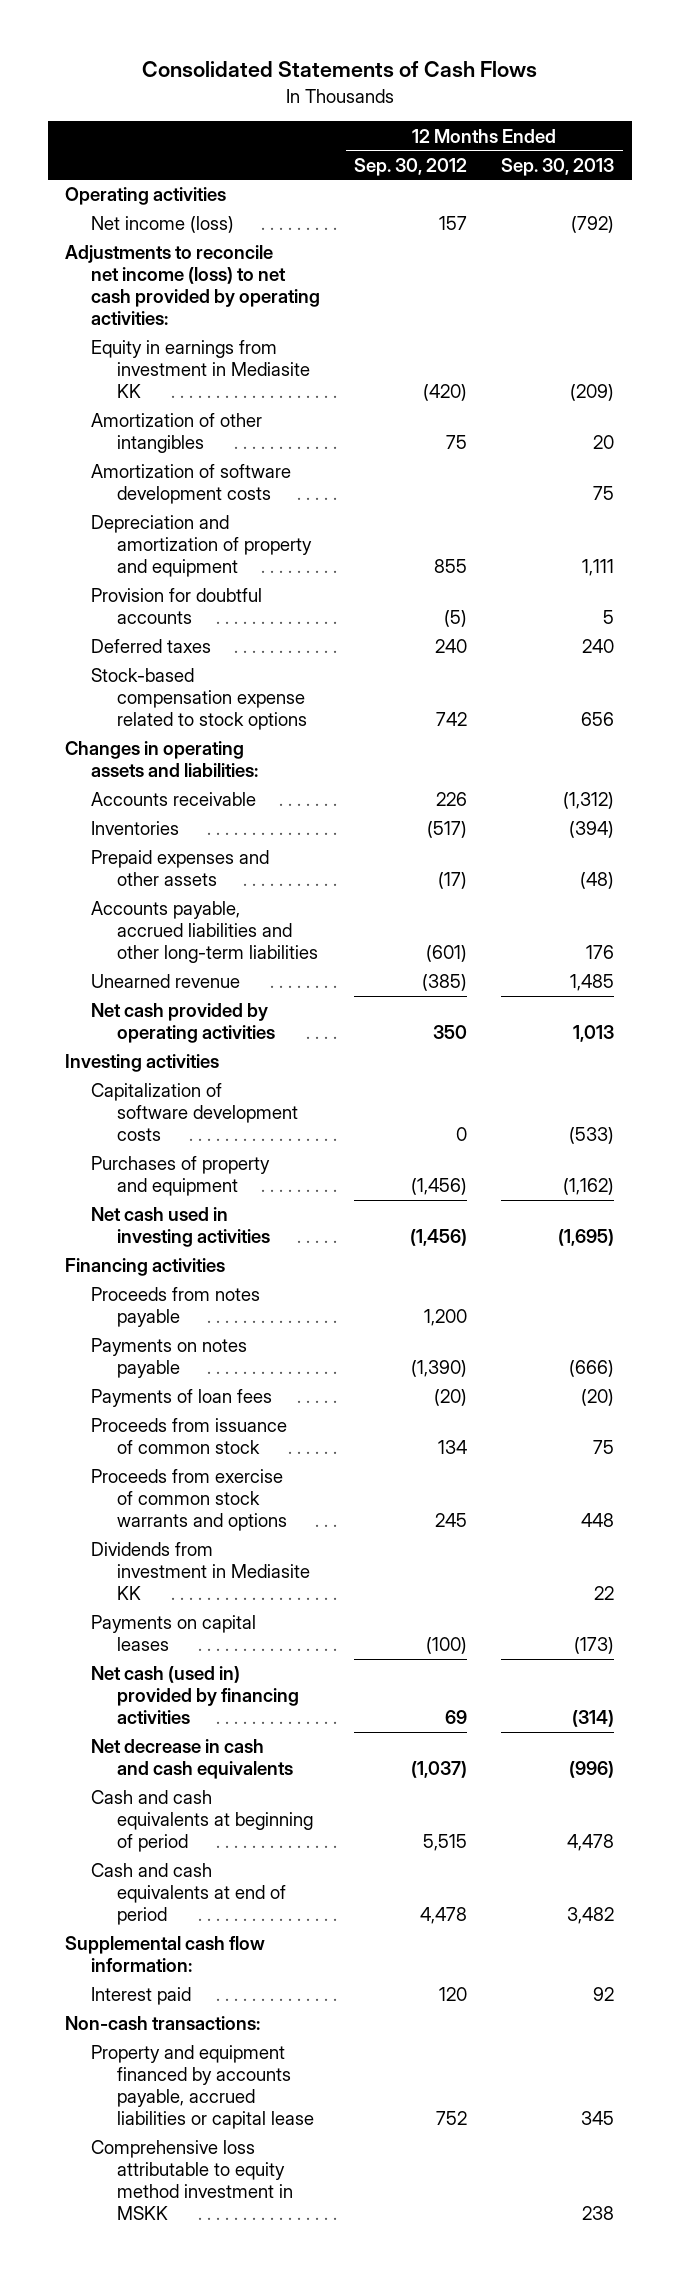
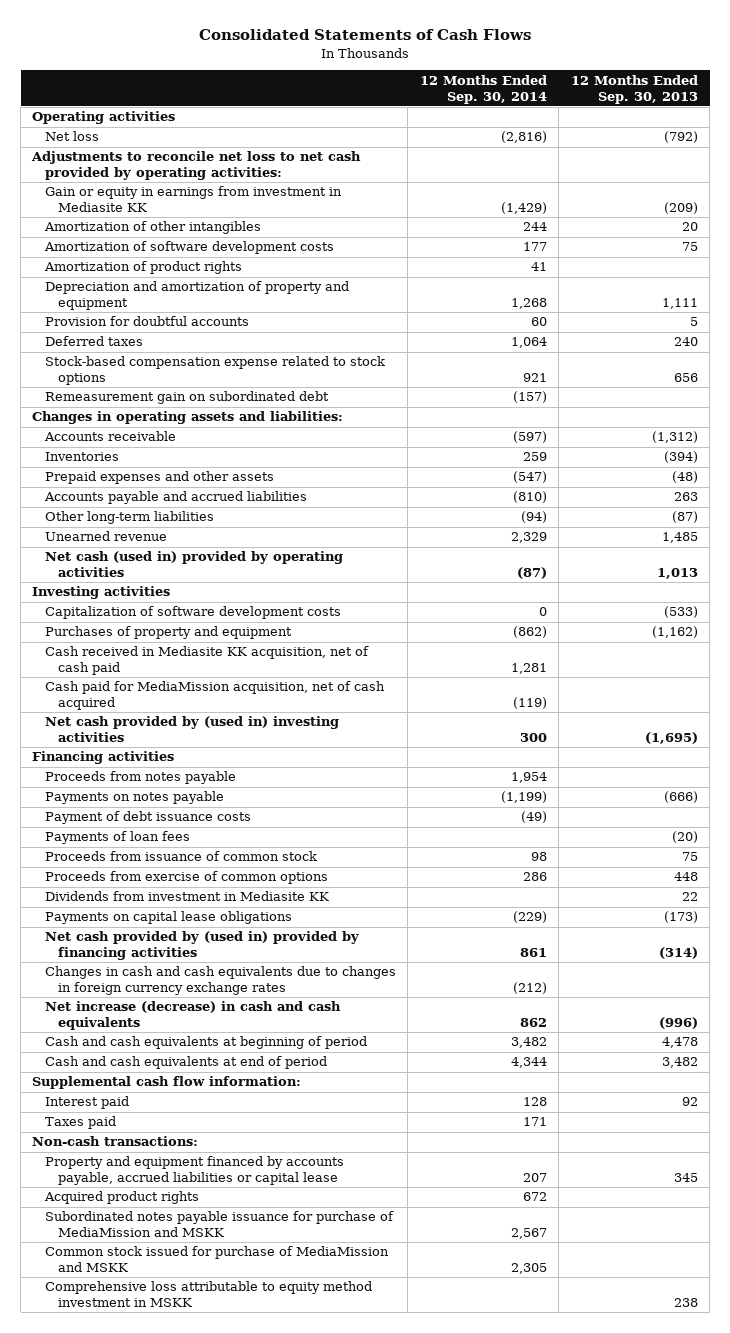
[354,157,468,176] Sep. 30, 2012 -> none
none -> [419,74,547,104] 12 Months Ended Sep. 30, 2014
[91,216,235,234] Net income (loss) -> [45,131,100,142] Net loss
[65,245,321,326] Adjustments to reconcile net income (loss) to net cash provided by operating activities: -> [31,151,362,181] Adjustments to reconcile net loss to net cash provided by operating activities:
[91,340,311,399] Equity in earnings from investment in Mediasite KK -> [45,186,343,213] Gain or equity in earnings from investment in Mediasite KK
none -> [44,261,243,275] Amortization of product rights
none -> [45,391,330,405] Remeasurement gain on subordinated debt
[91,901,319,964] Accounts payable, accrued liabilities and other long-term liabilities -> [44,491,308,505] Accounts payable and accrued liabilities
[586,945,615,960] 176 -> [673,492,698,502] 263
none -> [45,511,215,525] Other long-term liabilities
[91,1003,276,1044] Net cash provided by operating activities -> [45,551,344,578] Net cash (used in) provided by operating activities
none -> [45,646,370,676] Cash received in Mediasite KK acquisition, net of cash paid
none -> [45,681,386,711] Cash paid for MediaMission acquisition, net of cash acquired
[91,1207,271,1248] Net cash used in investing activities -> [45,716,340,743] Net cash provided by (used in) investing activities
none -> [45,811,252,825] Payment of debt issuance costs
[91,1469,288,1532] Proceeds from exercise of common stock warrants and options -> [45,871,329,885] Proceeds from exercise of common options
[91,1615,257,1652] Payments on capital leases -> [45,911,293,925] Payments on capital lease obligations
[91,1666,300,1725] Net cash (used in) provided by financing activities -> [45,931,360,961] Net cash provided by (used in) provided by financing activities
none -> [45,966,397,996] Changes in cash and cash equivalents due to changes in foreign currency exchange rates
[91,1739,294,1780] Net decrease in cash and cash equivalents -> [45,1001,342,1031] Net increase (decrease) in cash and cash equivalents
none -> [45,1116,117,1130] Taxes paid
none -> [44,1191,200,1205] Acquired product rights
none -> [45,1211,395,1238] Subordinated notes payable issuance for purchase of MediaMission and MSKK
none -> [45,1246,390,1273] Common stock issued for purchase of MediaMission and MSKK

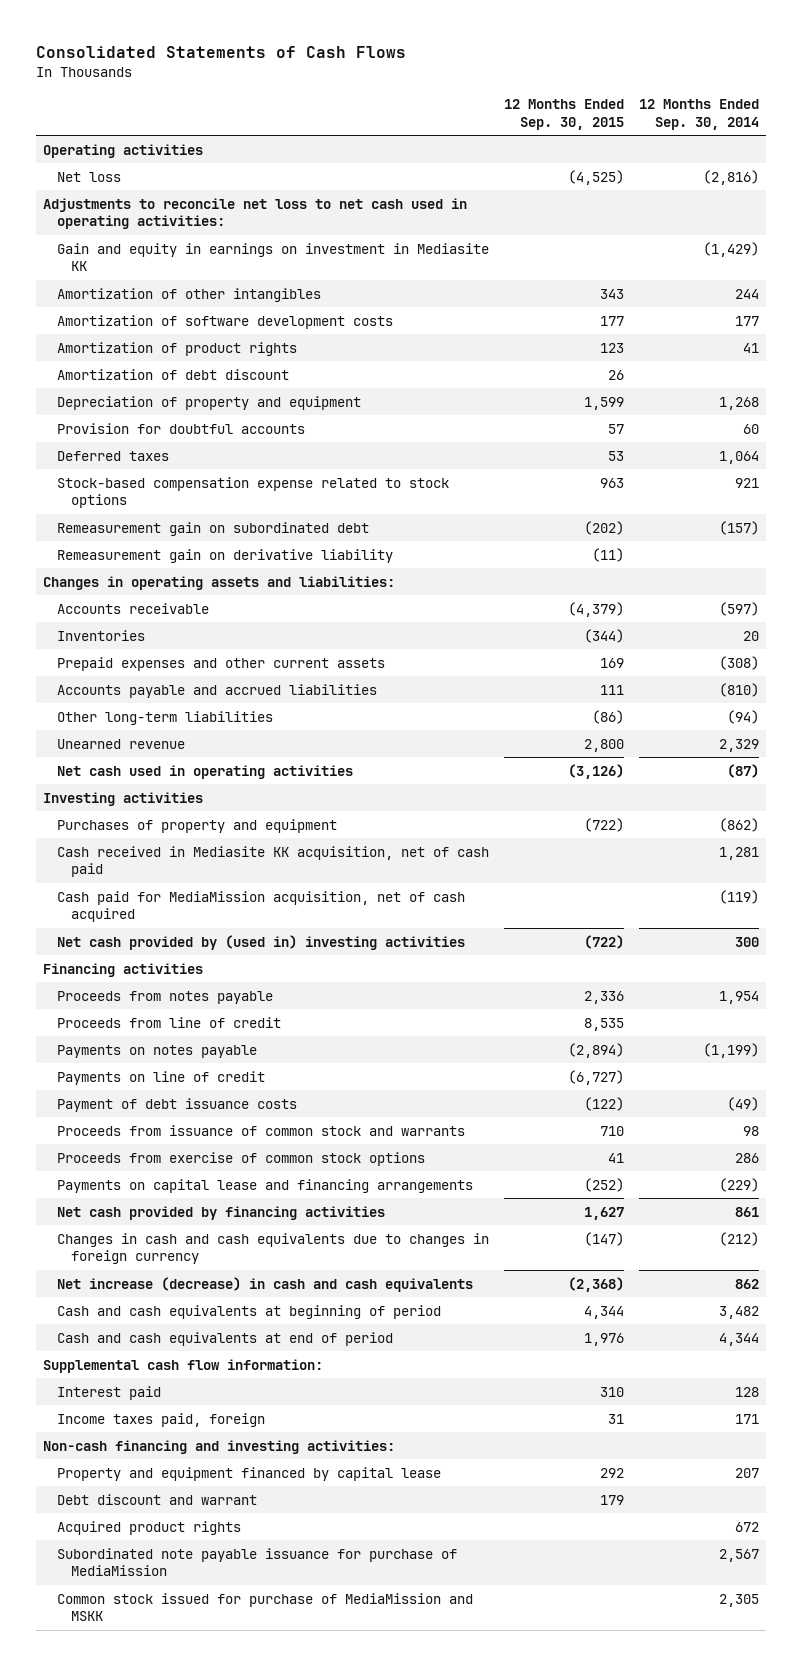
[570,74,698,104] 12 Months Ended Sep. 30, 2013 -> none
none -> [504,99,625,131] 12 Months Ended Sep. 30, 2015
[31,151,362,181] Adjustments to reconcile net loss to net cash provided by operating activities: -> [43,197,468,230] Adjustments to reconcile net loss to net cash used in operating activities:
[45,186,343,213] Gain or equity in earnings from investment in Mediasite KK -> [57,242,490,272] Gain and equity in earnings on investment in Mediasite KK
none -> [57,368,290,380] Amortization of debt discount
[45,281,350,311] Depreciation and amortization of property and equipment -> [57,395,362,410] Depreciation of property and equipment
none -> [57,548,394,563] Remeasurement gain on derivative liability
[522,452,547,462] 259 -> [742,630,759,641] 20
[45,471,275,485] Prepaid expenses and other assets -> [57,656,386,671] Prepaid expenses and other current assets
[512,471,547,484] (547) -> [718,655,759,670] (308)
[45,551,344,578] Net cash (used in) provided by operating activities -> [57,764,354,779] Net cash used in operating activities
[45,606,342,620] Capitalization of software development costs -> none
none -> [57,1016,282,1028] Proceeds from line of credit
none -> [57,1070,266,1085] Payments on line of credit
[45,831,191,845] Payments of loan fees -> none
[45,891,330,902] Dividends from investment in Mediasite KK -> none
[45,851,318,862] Proceeds from issuance of common stock -> [57,1124,466,1136] Proceeds from issuance of common stock and warrants
[45,871,329,885] Proceeds from exercise of common options -> [57,1151,426,1166] Proceeds from exercise of common stock options
[45,911,293,925] Payments on capital lease obligations -> [57,1178,474,1193] Payments on capital lease and financing arrangements
[45,931,360,961] Net cash provided by (used in) provided by financing activities -> [57,1205,386,1220] Net cash provided by financing activities
[45,966,397,996] Changes in cash and cash equivalents due to changes in foreign currency exchange rates -> [57,1232,490,1265] Changes in cash and cash equivalents due to changes in foreign currency
[45,1116,117,1130] Taxes paid -> [57,1412,266,1427] Income taxes paid, foreign
[32,1136,199,1147] Non-cash transactions: -> [43,1439,396,1454] Non-cash financing and investing activities:
[45,1156,345,1186] Property and equipment financed by accounts payable, accrued liabilities or capital lease -> [57,1466,442,1481] Property and equipment financed by capital lease
none -> [57,1493,258,1505] Debt discount and warrant
[45,1211,395,1238] Subordinated notes payable issuance for purchase of MediaMission and MSKK -> [57,1547,458,1577] Subordinated note payable issuance for purchase of MediaMission
[45,1281,373,1308] Comprehensive loss attributable to equity method investment in MSKK -> none

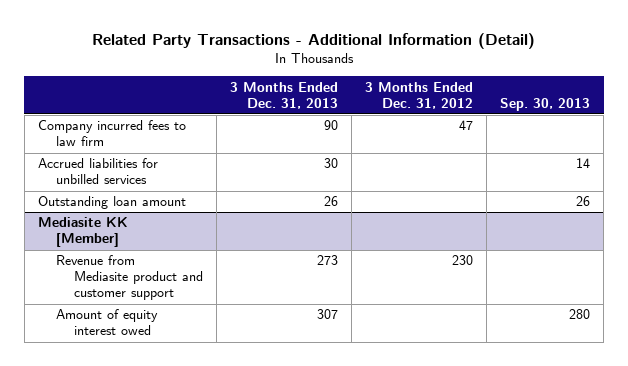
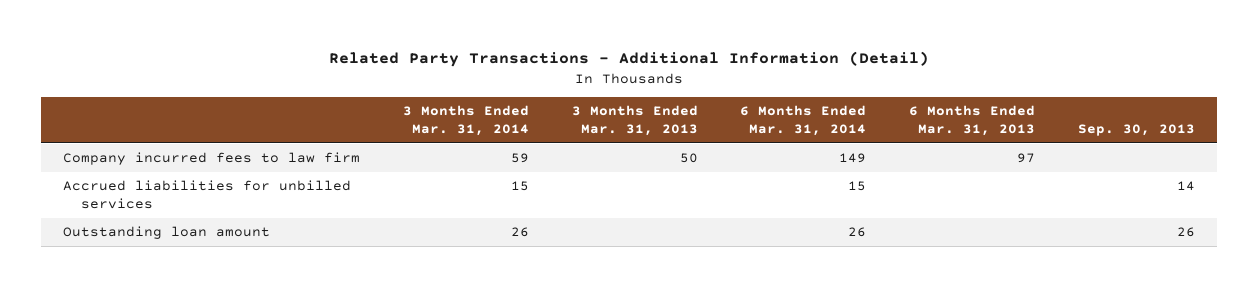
[229,81,338,109] 3 Months Ended Dec. 31, 2013 -> none
[365,81,474,109] 3 Months Ended Dec. 31, 2012 -> none
none -> [402,105,529,137] 3 Months Ended Mar. 31, 2014
none -> [571,105,698,137] 3 Months Ended Mar. 31, 2013
none -> [740,105,867,137] 6 Months Ended Mar. 31, 2014
none -> [909,105,1036,137] 6 Months Ended Mar. 31, 2013
[37,217,128,248] Mediasite KK [Member] -> none
[55,255,203,301] Revenue from Mediasite product and customer support -> none
[55,309,158,336] Amount of equity interest owed -> none

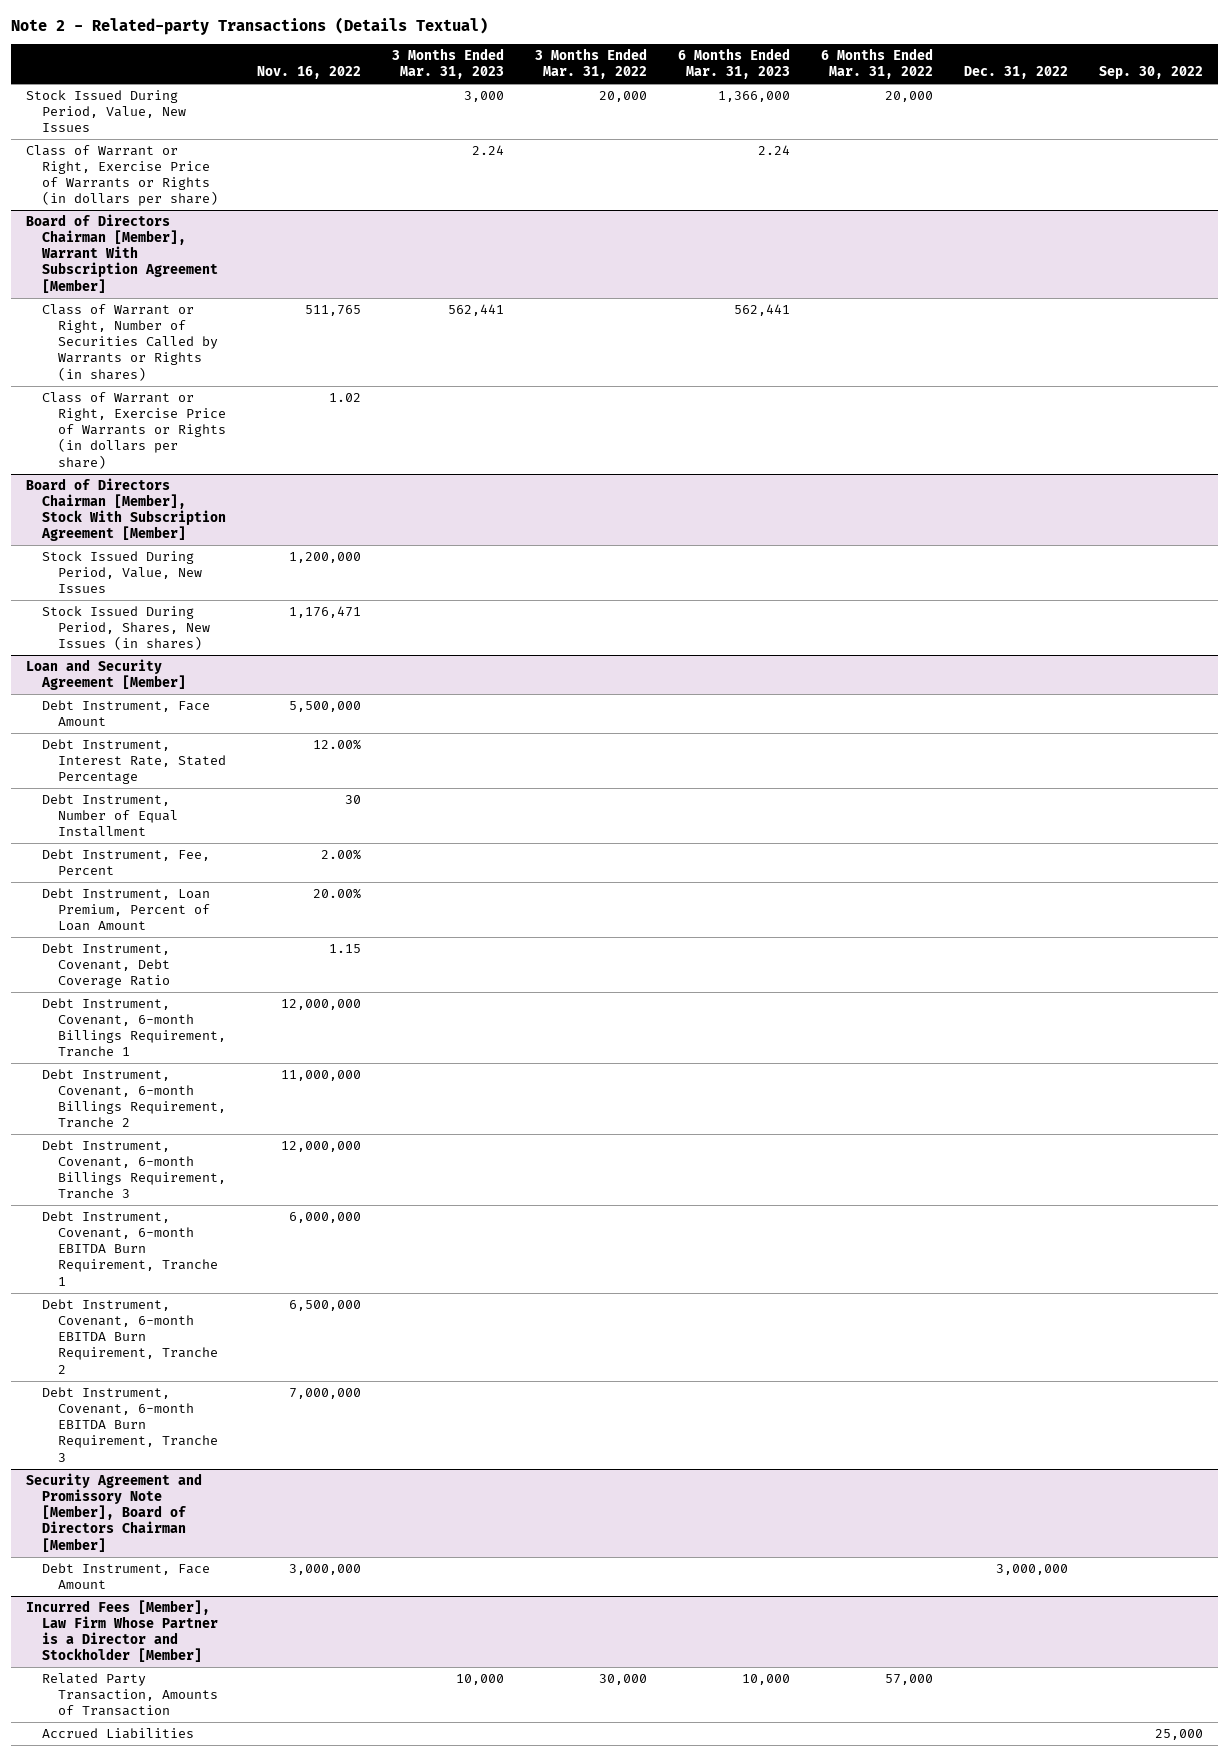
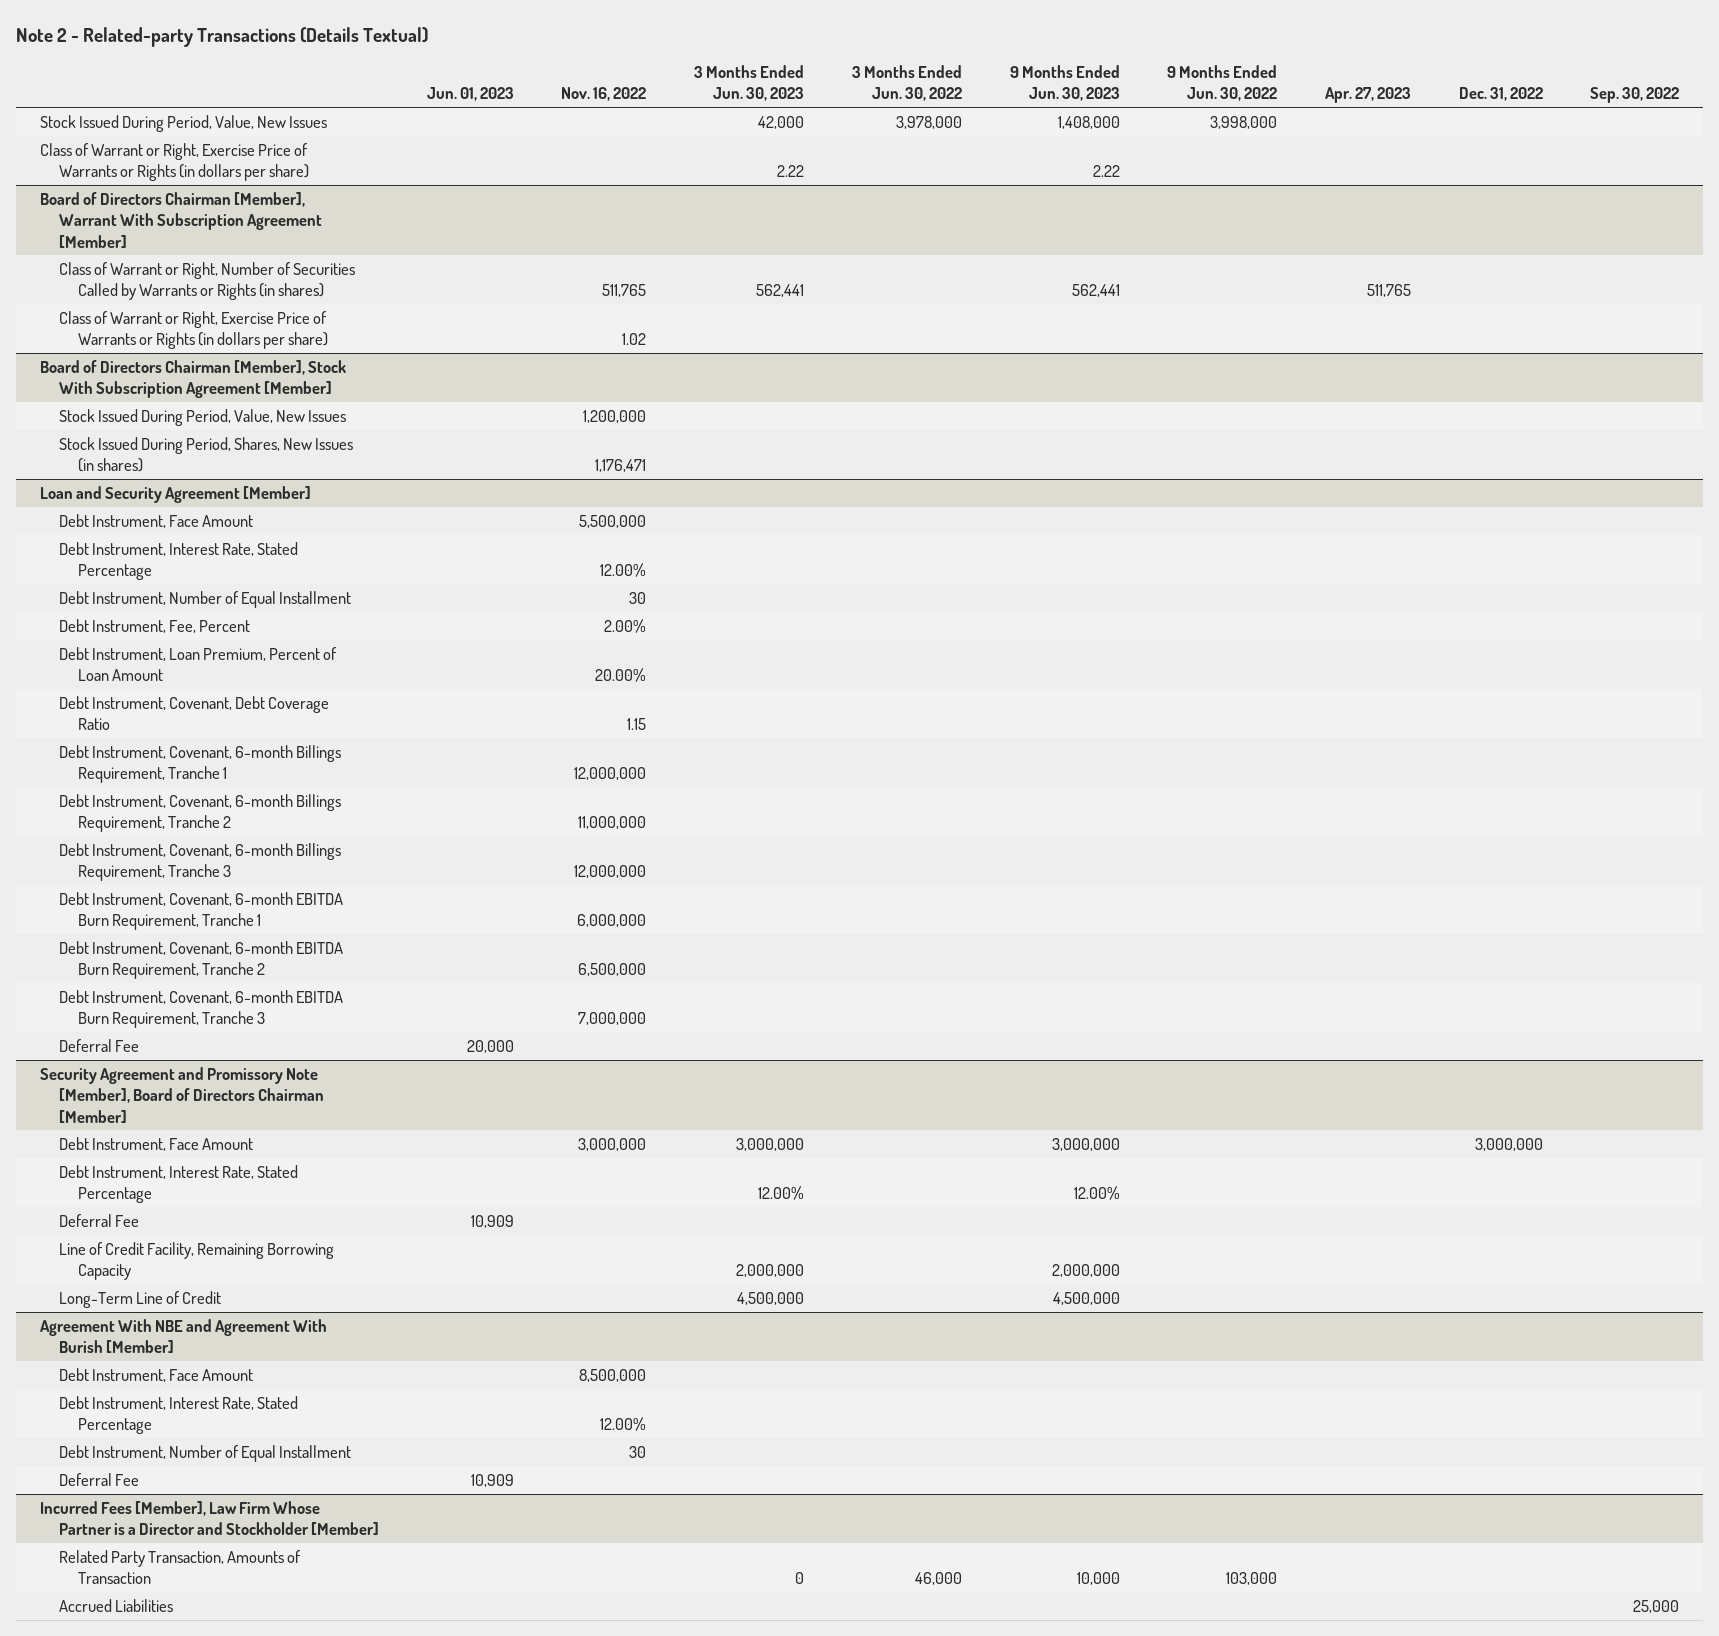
[391,48,504,80] 3 Months Ended Mar. 31, 2023 -> none
[534,48,647,80] 3 Months Ended Mar. 31, 2022 -> none
[677,48,790,80] 6 Months Ended Mar. 31, 2023 -> none
[820,48,933,80] 6 Months Ended Mar. 31, 2022 -> none
none -> [426,87,514,102] Jun. 01, 2023
none -> [694,64,805,102] 3 Months Ended Jun. 30, 2023
none -> [851,64,962,102] 3 Months Ended Jun. 30, 2022
none -> [1009,64,1120,102] 9 Months Ended Jun. 30, 2023
none -> [1167,64,1278,102] 9 Months Ended Jun. 30, 2022
none -> [1324,87,1411,104] Apr. 27, 2023
none -> [59,1038,140,1052] Deferral Fee
none -> [59,1164,299,1204] Debt Instrument, Interest Rate, Stated Percentage
none -> [59,1213,140,1227] Deferral Fee
none -> [59,1241,335,1281] Line of Credit Facility, Remaining Borrowing Capacity
none -> [59,1290,222,1308] Long-Term Line of Credit
none -> [39,1318,327,1354] Agreement With NBE and Agreement With Burish [Member]
none -> [59,1367,254,1382] Debt Instrument, Face Amount
none -> [59,1395,299,1435] Debt Instrument, Interest Rate, Stated Percentage
none -> [59,1444,352,1462] Debt Instrument, Number of Equal Installment
none -> [59,1472,140,1486] Deferral Fee

